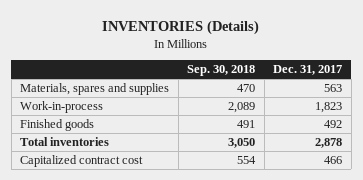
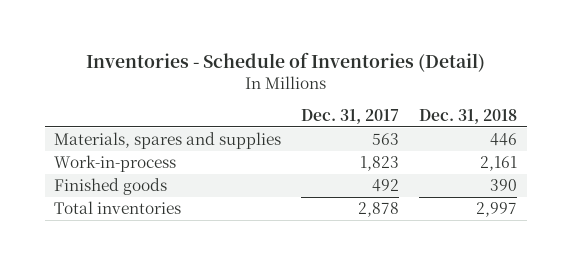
[102,19,260,35] INVENTORIES (Details) -> [85,52,485,73] Inventories - Schedule of Inventories (Detail)
[187,65,256,77] Sep. 30, 2018 -> none
none -> [418,108,517,124] Dec. 31, 2018
[20,155,144,168] Capitalized contract cost -> none

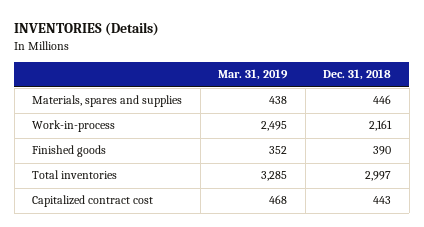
[85,52,485,73] Inventories - Schedule of Inventories (Detail) -> [14,22,160,37] INVENTORIES (Details)
[301,108,400,124] Dec. 31, 2017 -> none
none -> [218,69,289,81] Mar. 31, 2019
none -> [32,195,154,208] Capitalized contract cost

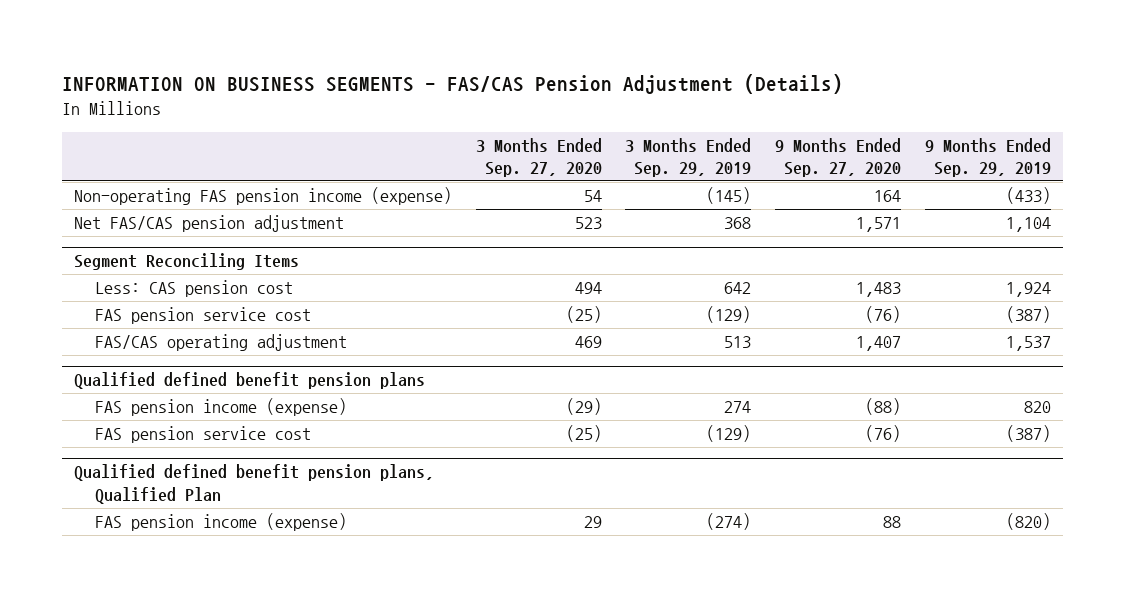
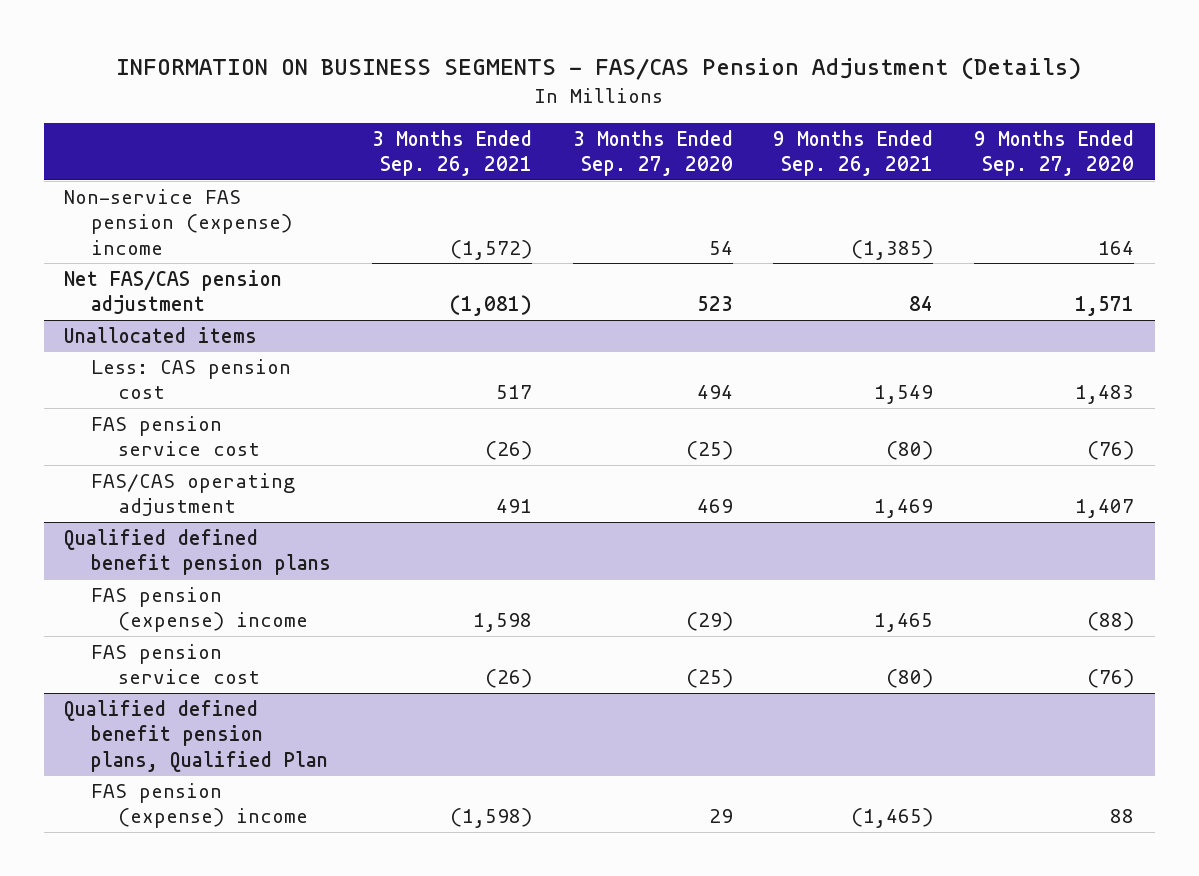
[625,137,752,178] 3 Months Ended Sep. 29, 2019 -> none
[925,137,1052,178] 9 Months Ended Sep. 29, 2019 -> none
none -> [371,129,532,177] 3 Months Ended Sep. 26, 2021
none -> [773,129,934,177] 9 Months Ended Sep. 26, 2021
[73,187,452,206] Non-operating FAS pension income (expense) -> [64,188,293,255] Non-service FAS pension (expense) income
[73,253,299,271] Segment Reconciling Items -> [64,326,258,343] Unallocated items
[95,398,348,417] FAS pension income (expense) -> [91,586,308,633] FAS pension (expense) income
[95,513,348,532] FAS pension income (expense) -> [91,782,308,829] FAS pension (expense) income

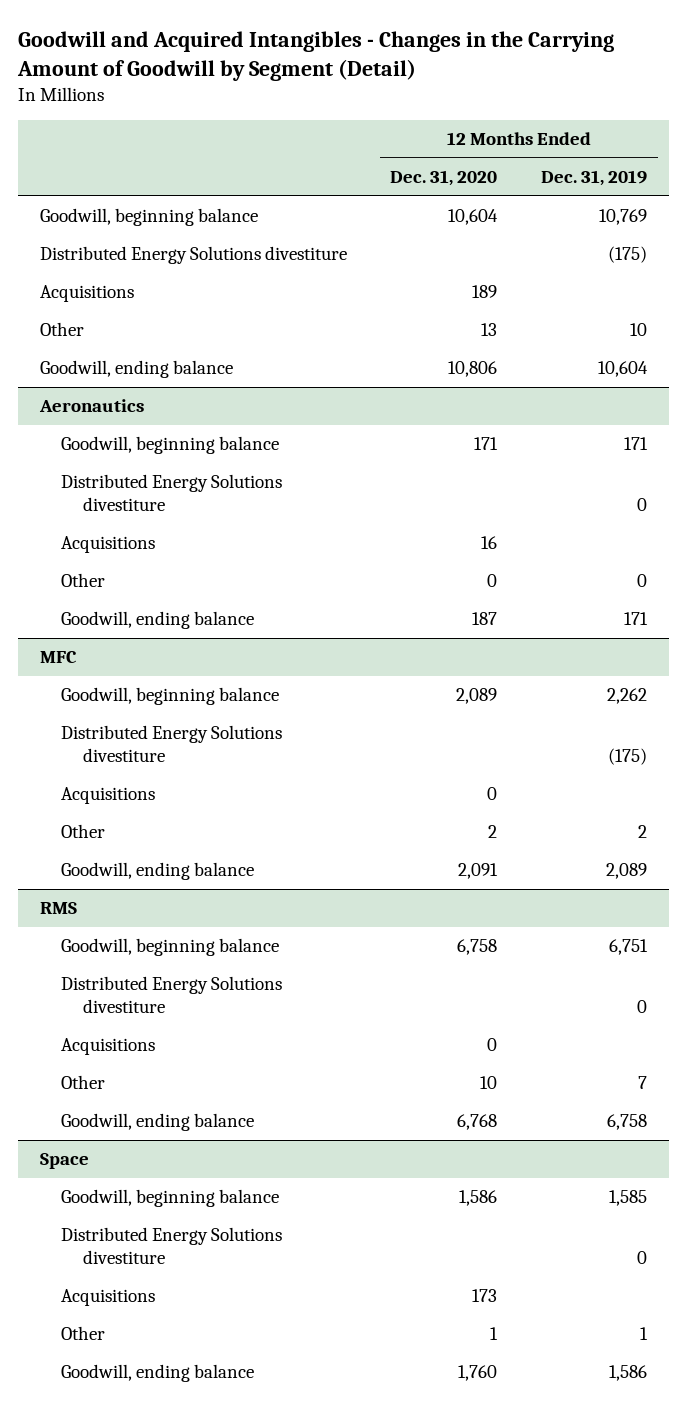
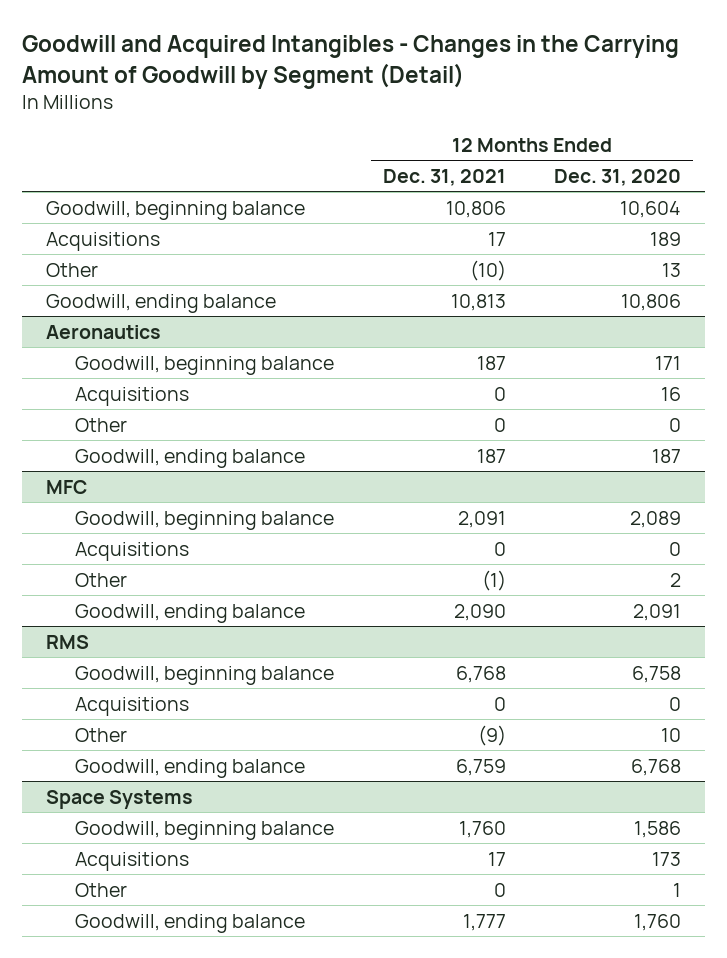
[541,170,648,187] Dec. 31, 2019 -> none
none -> [382,168,506,186] Dec. 31, 2021
[39,246,347,265] Distributed Energy Solutions divestiture -> none
[61,474,283,512] Distributed Energy Solutions divestiture -> none
[61,725,283,763] Distributed Energy Solutions divestiture -> none
[61,976,283,1014] Distributed Energy Solutions divestiture -> none
[39,1153,89,1170] Space -> [46,789,194,809] Space Systems
[61,1227,283,1265] Distributed Energy Solutions divestiture -> none

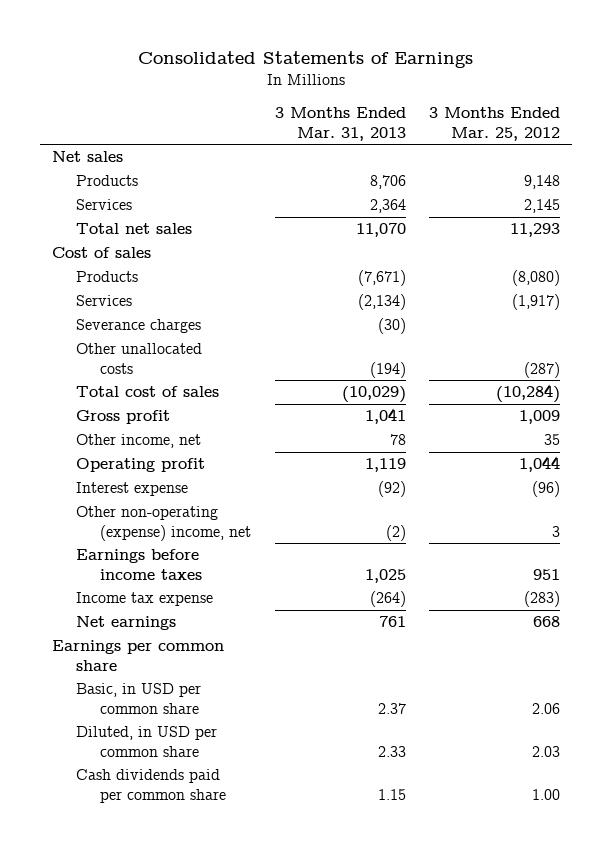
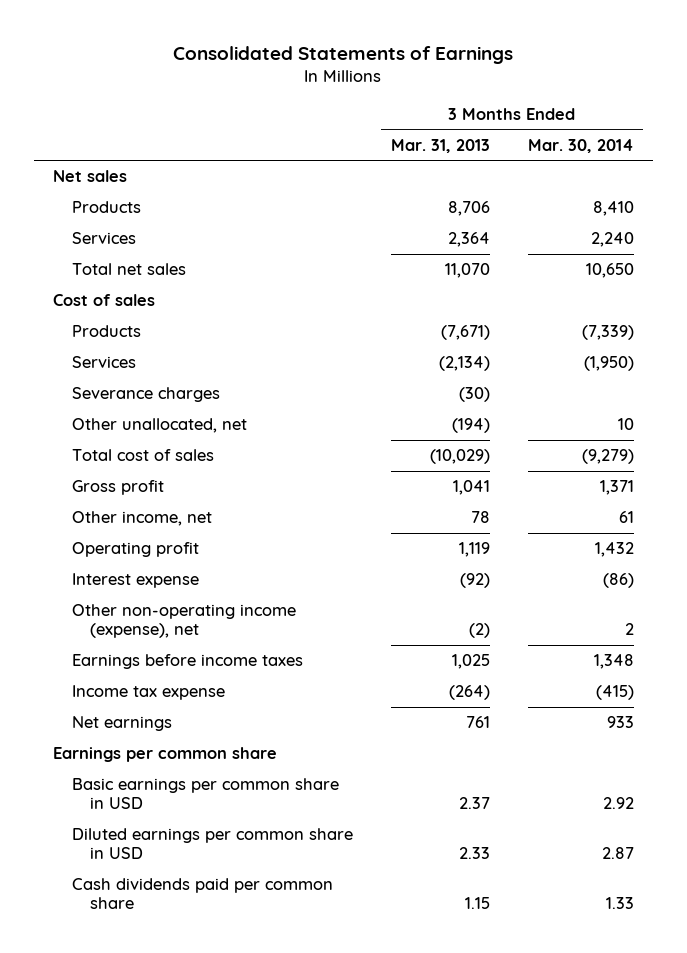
[429,107,561,141] 3 Months Ended Mar. 25, 2012 -> none
none -> [527,138,634,153] Mar. 30, 2014
[76,343,203,374] Other unallocated costs -> [71,418,247,434] Other unallocated, net
[76,506,252,541] Other non-operating (expense) income, net -> [71,604,296,639] Other non-operating income (expense), net
[76,683,202,714] Basic, in USD per common share -> [71,778,339,810] Basic earnings per common share in USD
[76,726,218,757] Diluted, in USD per common share -> [71,828,353,860] Diluted earnings per common share in USD

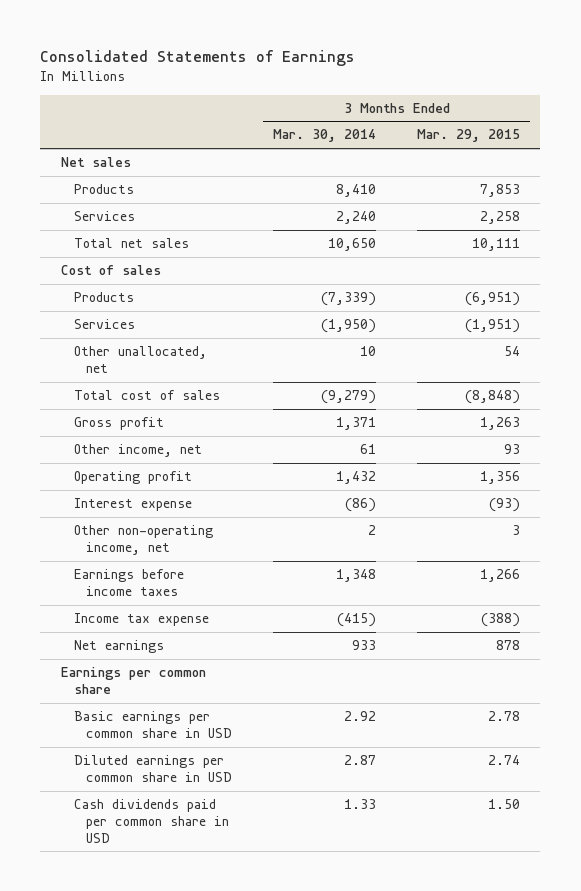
[390,138,490,153] Mar. 31, 2013 -> none
none -> [416,129,520,143] Mar. 29, 2015
[71,387,220,403] Severance charges -> none
[71,604,296,639] Other non-operating income (expense), net -> [73,525,213,555] Other non-operating income, net
[71,878,333,910] Cash dividends paid per common share -> [73,799,230,843] Cash dividends paid per common share in USD

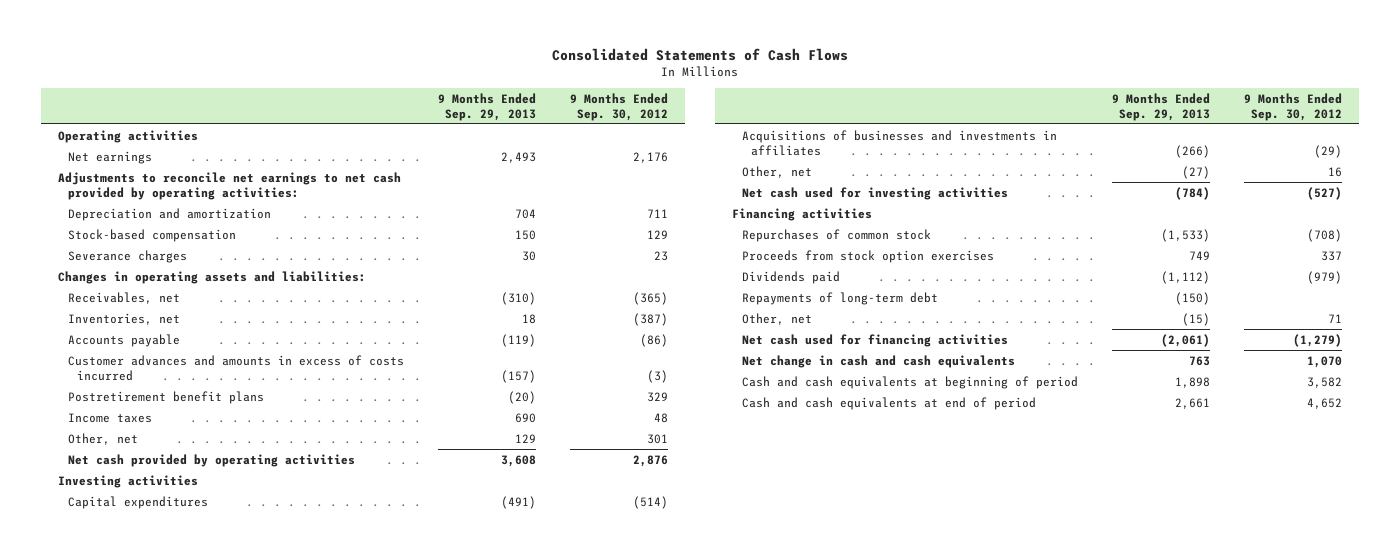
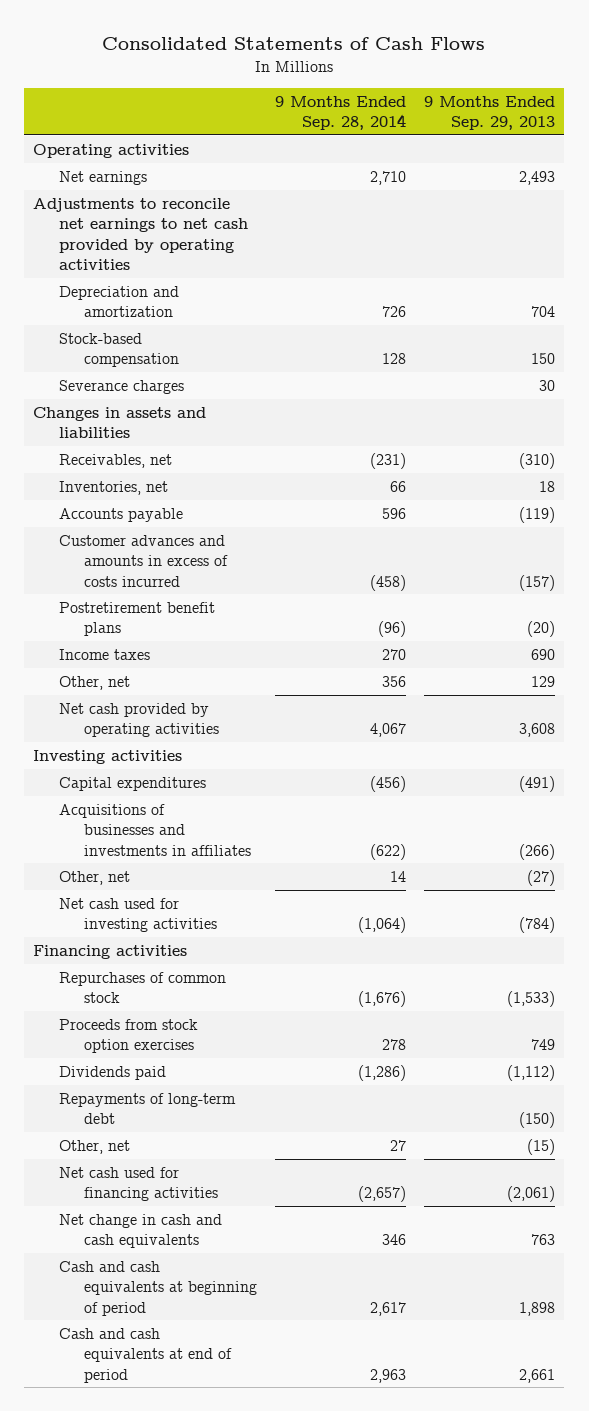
[569,92,668,121] 9 Months Ended Sep. 30, 2012 -> none
none -> [274,95,406,131] 9 Months Ended Sep. 28, 2014
[57,171,401,200] Adjustments to reconcile net earnings to net cash provided by operating activities: -> [33,197,248,270] Adjustments to reconcile net earnings to net cash provided by operating activities
[57,270,366,284] Changes in operating assets and liabilities: -> [33,406,207,439] Changes in assets and liabilities

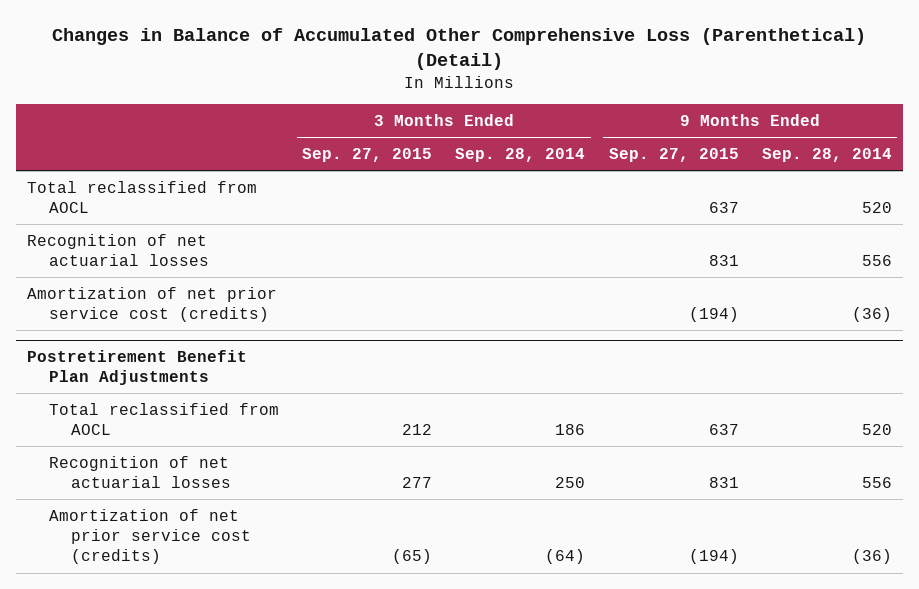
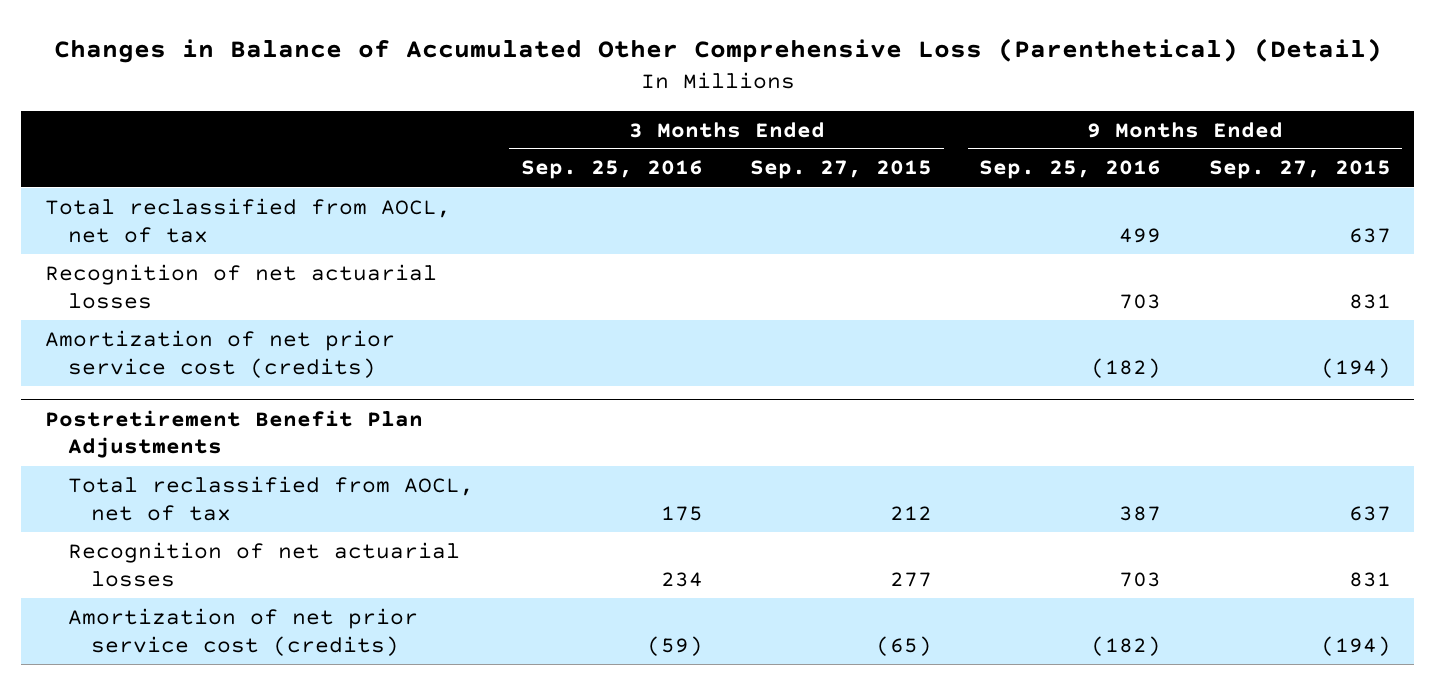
[455,148,586,163] Sep. 28, 2014 -> none
[761,148,892,163] Sep. 28, 2014 -> none
none -> [520,160,703,180] Sep. 25, 2016
none -> [979,160,1162,180] Sep. 25, 2016
[27,180,258,214] Total reclassified from AOCL -> [44,197,451,243] Total reclassified from AOCL, net of tax
[49,402,280,436] Total reclassified from AOCL -> [67,475,474,521] Total reclassified from AOCL, net of tax

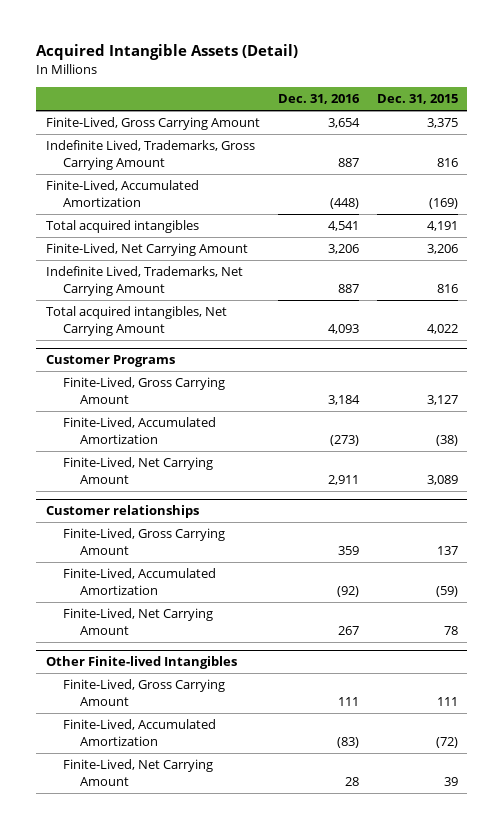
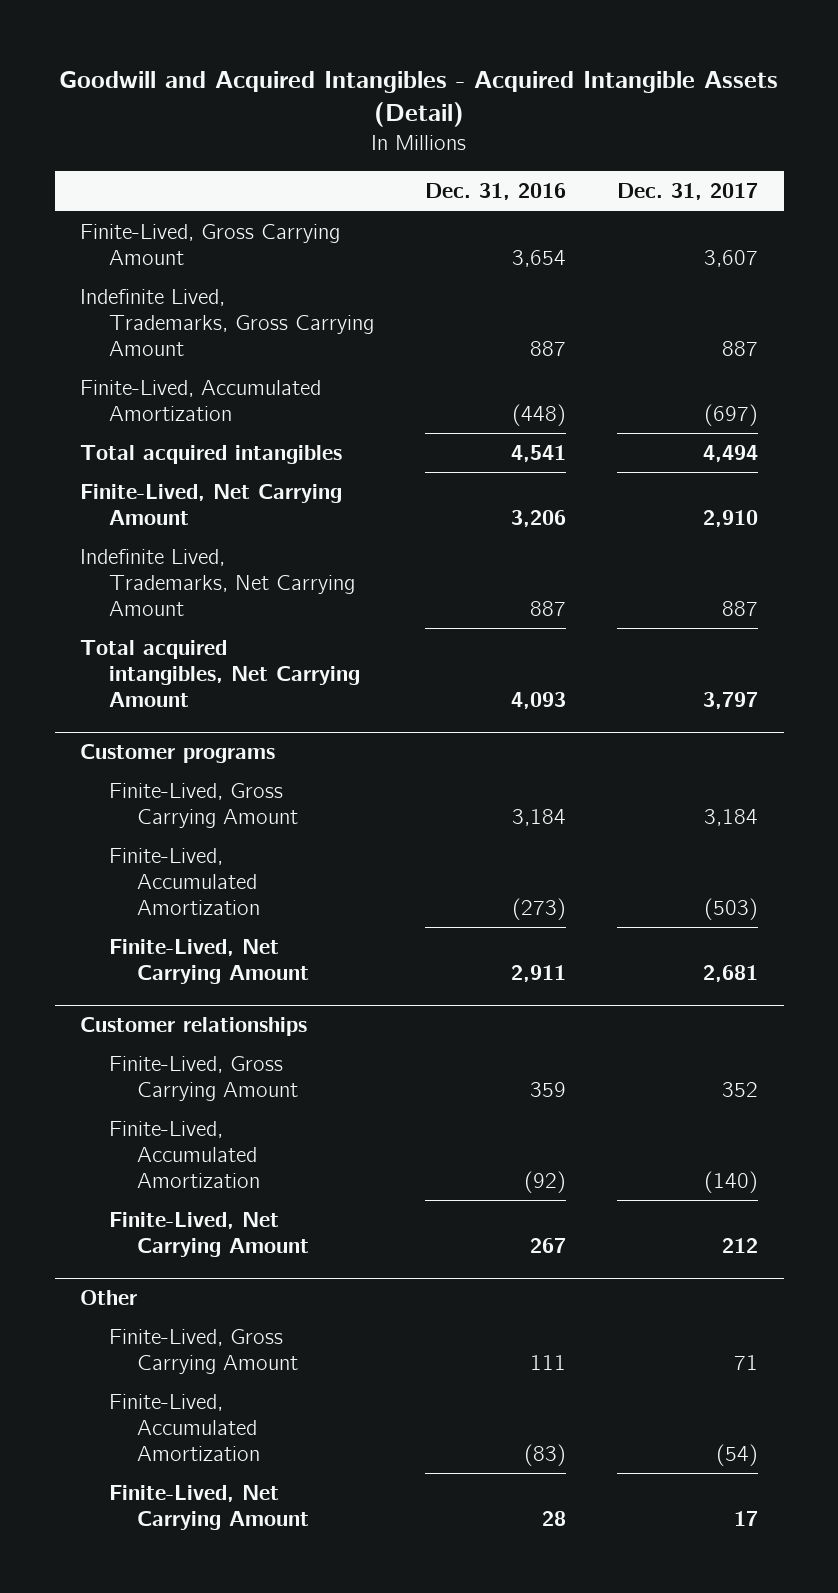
[36,44,299,61] Acquired Intangible Assets (Detail) -> [59,70,779,127] Goodwill and Acquired Intangibles - Acquired Intangible Assets (Detail)
[376,94,458,105] Dec. 31, 2015 -> none
none -> [617,183,759,201] Dec. 31, 2017
[45,355,175,368] Customer Programs -> [80,744,276,764] Customer programs
[45,656,237,670] Other Finite-lived Intangibles -> [80,1290,138,1306] Other

